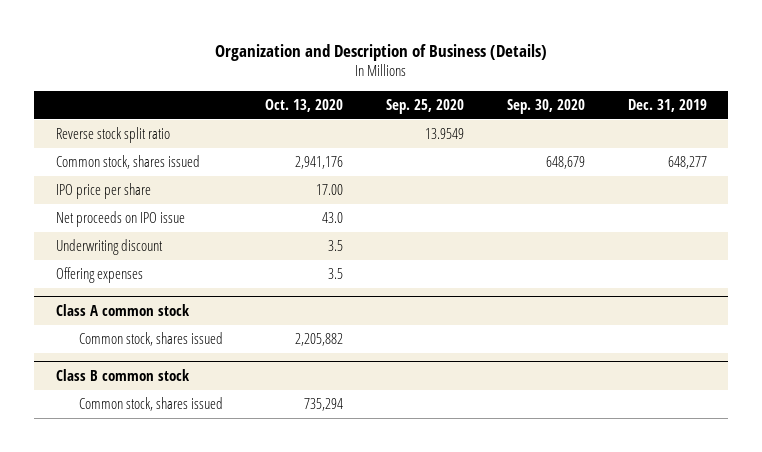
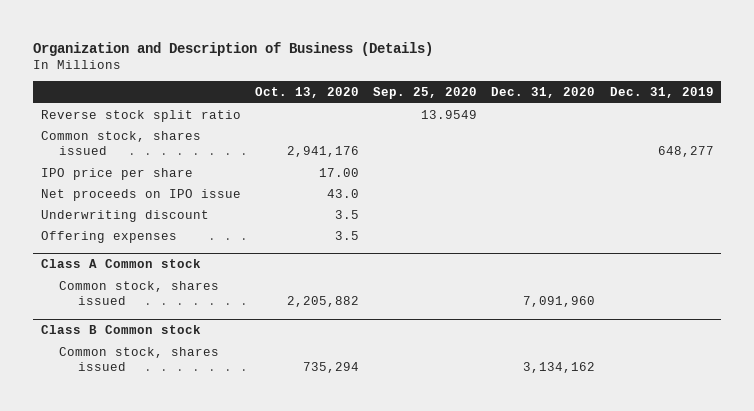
[506,98,585,114] Sep. 30, 2020 -> none
none -> [491,87,596,99] Dec. 31, 2020
[55,304,190,317] Class A common stock -> [40,259,201,269] Class A Common stock
[55,369,190,382] Class B common stock -> [40,325,201,335] Class B Common stock

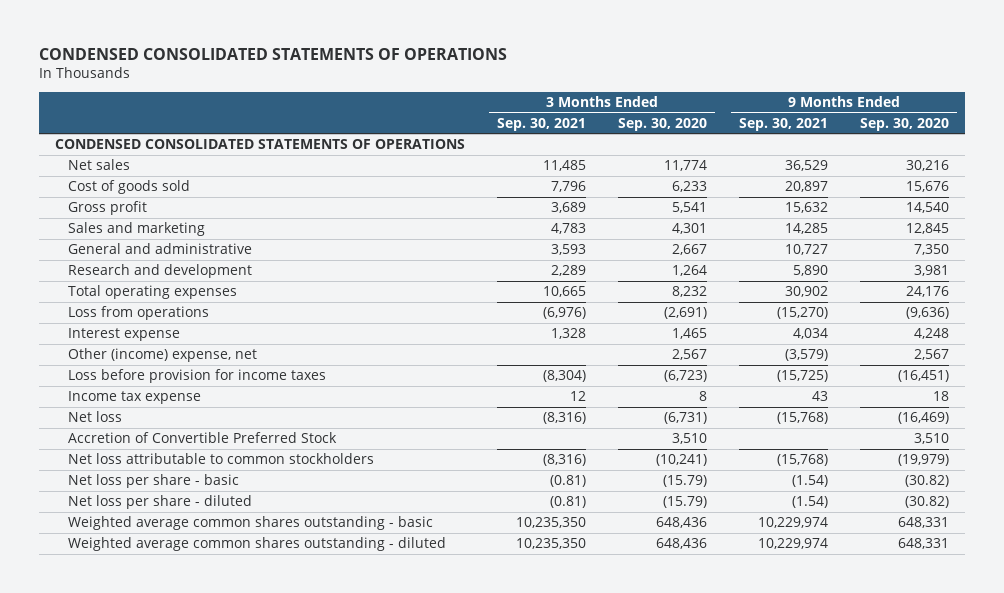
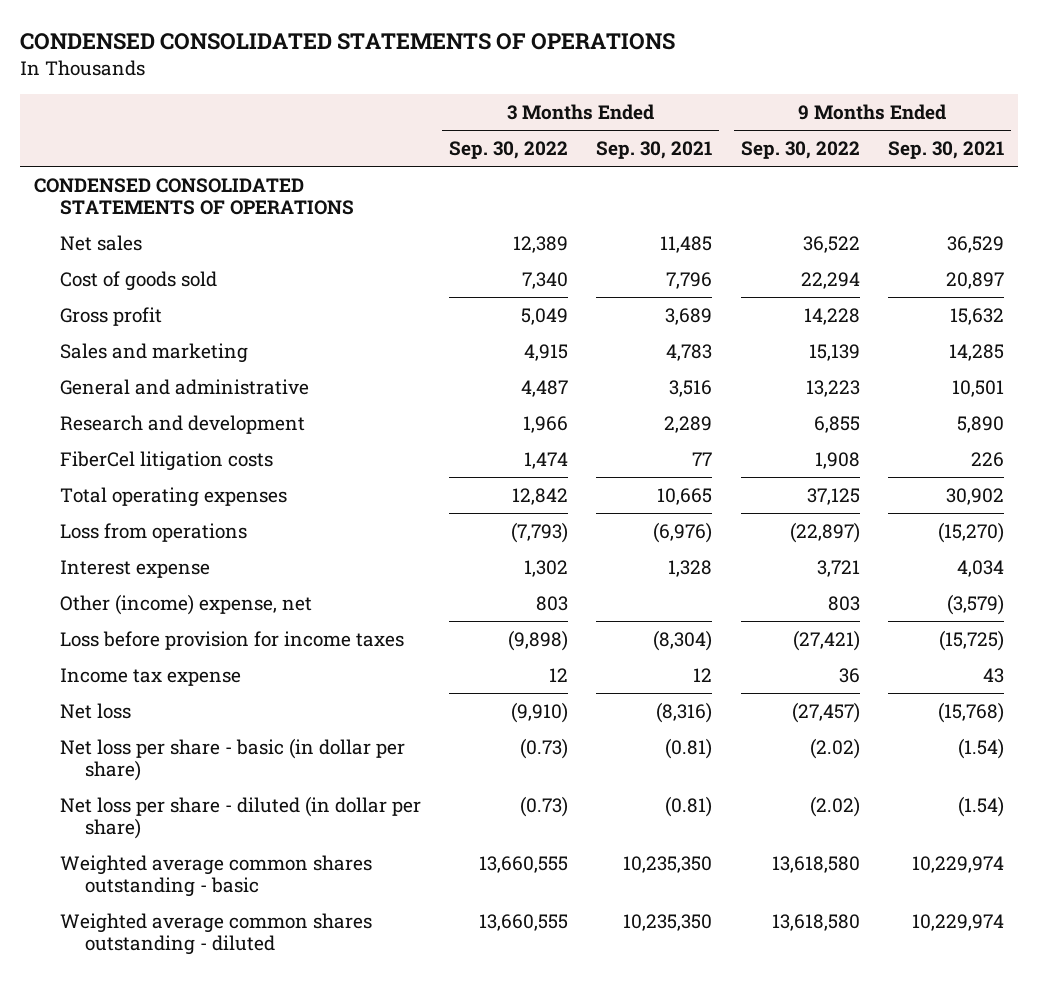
[617,117,707,131] Sep. 30, 2020 -> none
[859,117,949,131] Sep. 30, 2020 -> none
none -> [448,141,568,160] Sep. 30, 2022
none -> [740,141,860,160] Sep. 30, 2022
[550,244,586,256] 3,593 -> [669,379,713,397] 3,516
[784,244,828,256] 10,727 -> [952,379,1005,397] 10,501
none -> [59,450,273,471] FiberCel litigation costs
[67,432,337,444] Accretion of Convertible Preferred Stock -> none
[67,453,374,465] Net loss attributable to common stockholders -> none
[67,474,239,489] Net loss per share - basic -> [59,737,405,782] Net loss per share - basic (in dollar per share)
[67,495,252,510] Net loss per share - diluted -> [59,795,421,840] Net loss per share - diluted (in dollar per share)

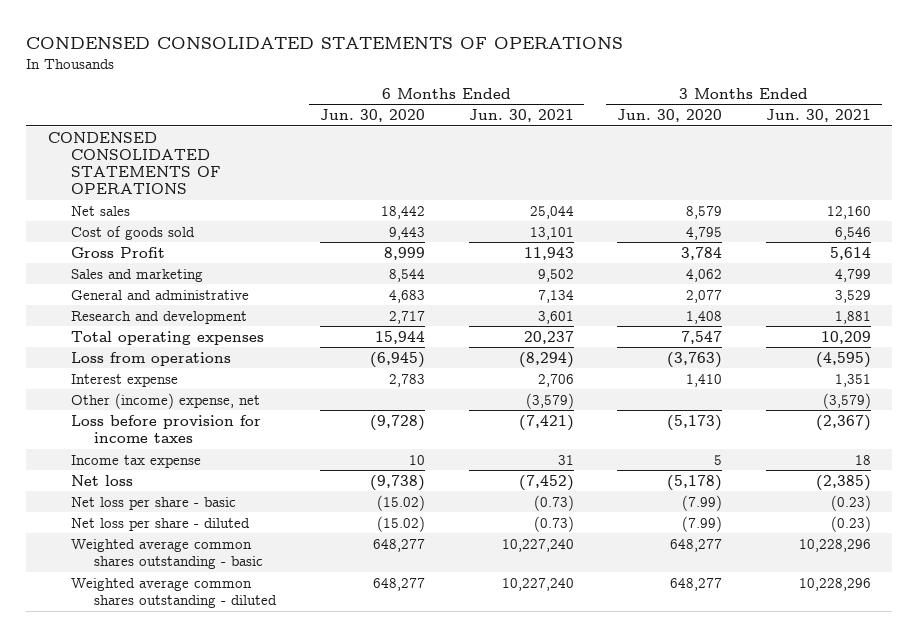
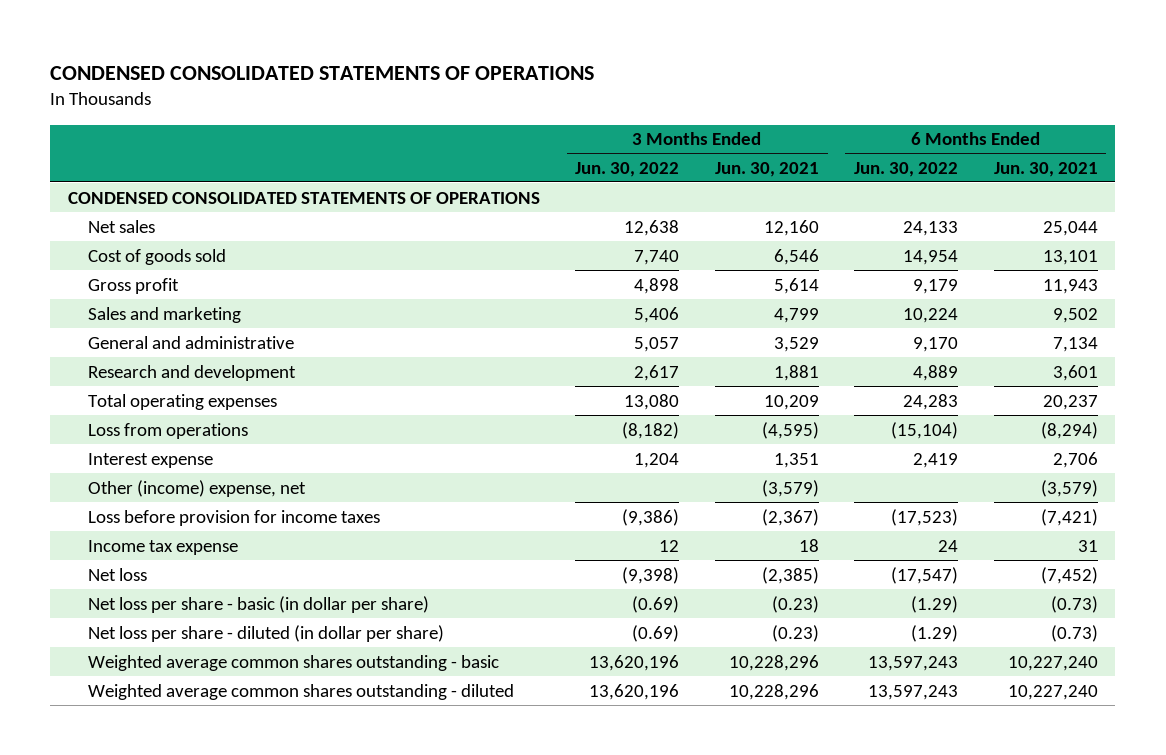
[319,109,425,123] Jun. 30, 2020 -> none
[617,109,723,123] Jun. 30, 2020 -> none
none -> [575,161,680,177] Jun. 30, 2022
none -> [854,161,959,177] Jun. 30, 2022
[71,246,166,258] Gross Profit -> [87,277,179,294] Gross profit
[71,496,237,510] Net loss per share - basic -> [87,595,429,613] Net loss per share - basic (in dollar per share)
[71,517,251,531] Net loss per share - diluted -> [87,624,444,642] Net loss per share - diluted (in dollar per share)

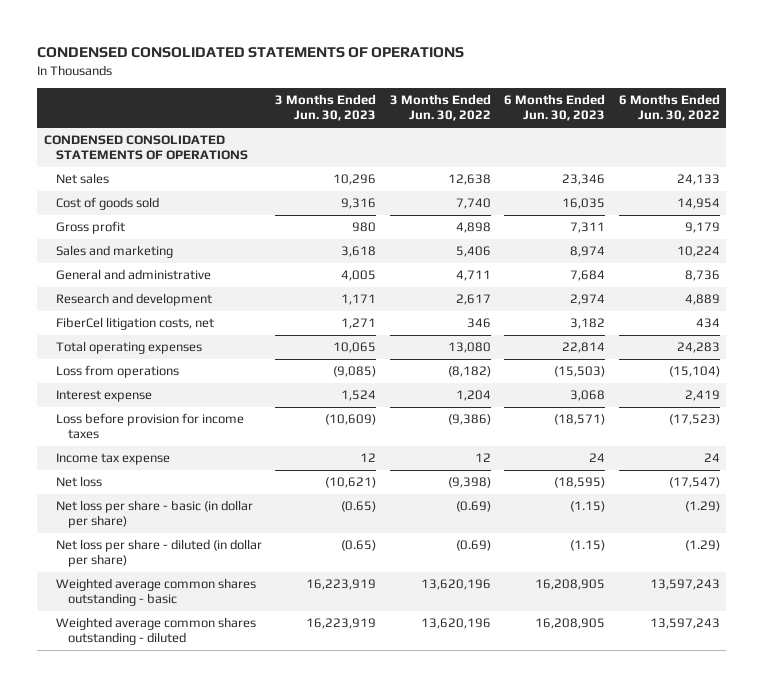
[714,161,819,177] Jun. 30, 2021 -> none
[993,161,1098,177] Jun. 30, 2021 -> none
none -> [275,94,377,122] 3 Months Ended Jun. 30, 2023
none -> [504,94,606,122] 6 Months Ended Jun. 30, 2023
[634,336,680,352] 5,057 -> [455,270,491,282] 4,711
[913,336,959,352] 9,170 -> [684,270,720,282] 8,736
none -> [55,317,214,331] FiberCel litigation costs, net
[87,479,306,497] Other (income) expense, net -> none

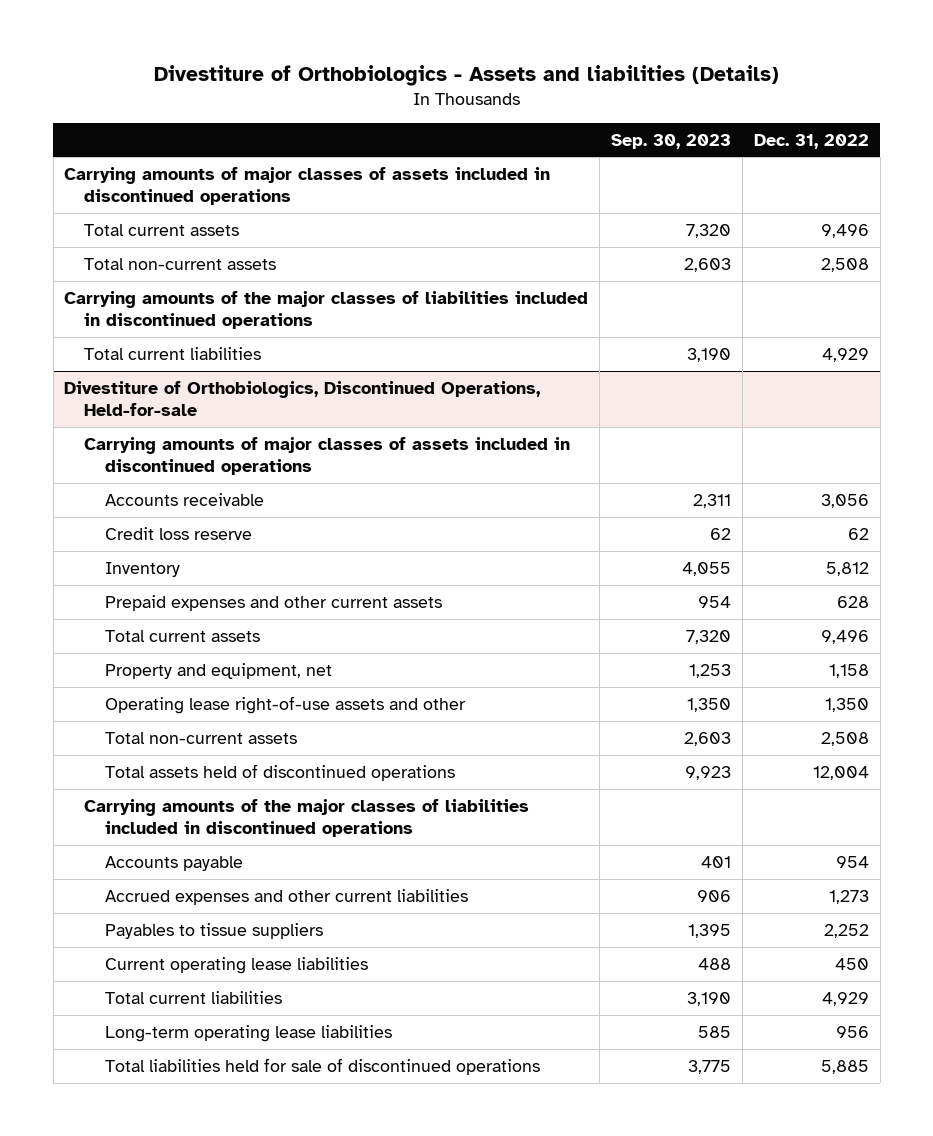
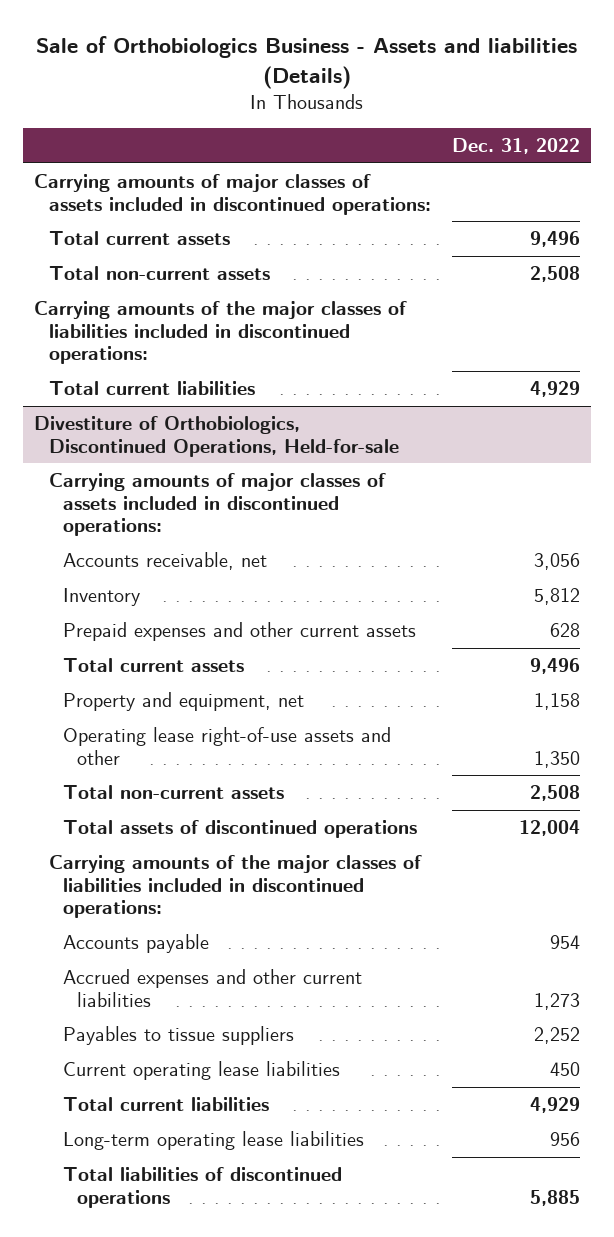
[153,64,779,86] Divestiture of Orthobiologics - Assets and liabilities (Details) -> [36,36,578,90] Sale of Orthobiologics Business - Assets and liabilities (Details)
[611,133,732,149] Sep. 30, 2023 -> none
[64,166,551,206] Carrying amounts of major classes of assets included in discontinued operations -> [34,173,431,215] Carrying amounts of major classes of assets included in discontinued operations:
[64,290,589,330] Carrying amounts of the major classes of liabilities included in discontinued operations -> [34,300,408,365] Carrying amounts of the major classes of liabilities included in discontinued operations:
[104,526,252,540] Credit loss reserve -> none
[84,436,571,476] Carrying amounts of major classes of assets included in discontinued operations -> [48,472,386,537] Carrying amounts of major classes of assets included in discontinued operations:
[104,492,264,506] Accounts receivable -> [62,551,267,570] Accounts receivable, net
[104,763,455,781] Total assets held of discontinued operations -> [62,819,417,838] Total assets of discontinued operations
[84,798,530,838] Carrying amounts of the major classes of liabilities included in discontinued operations -> [48,854,422,919] Carrying amounts of the major classes of liabilities included in discontinued operations:
[104,1057,540,1075] Total liabilities held for sale of discontinued operations -> [62,1166,342,1208] Total liabilities of discontinued operations

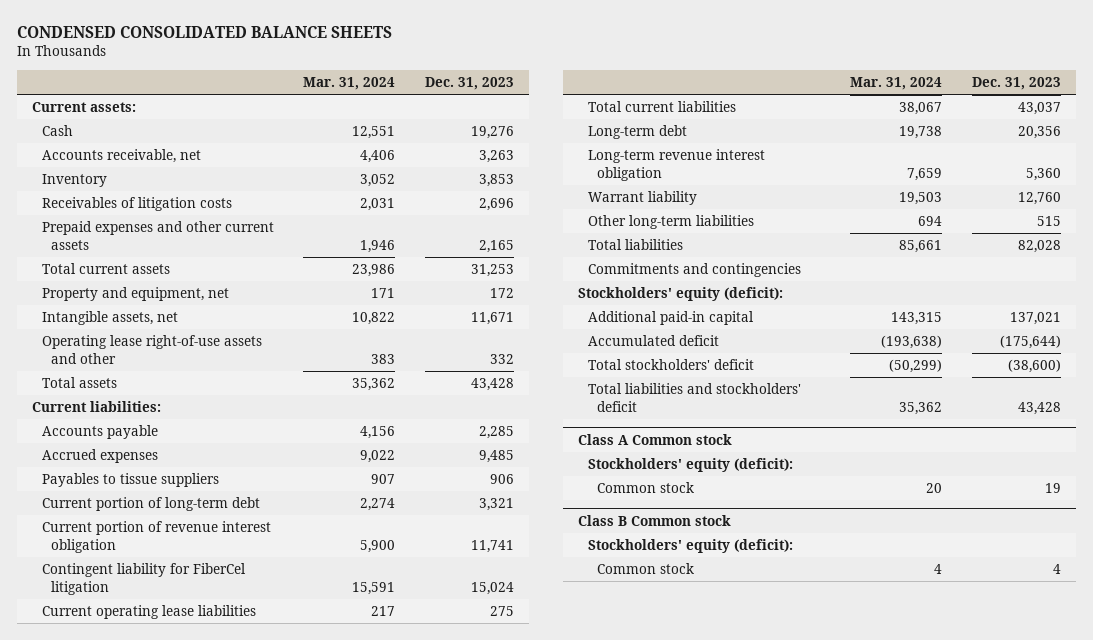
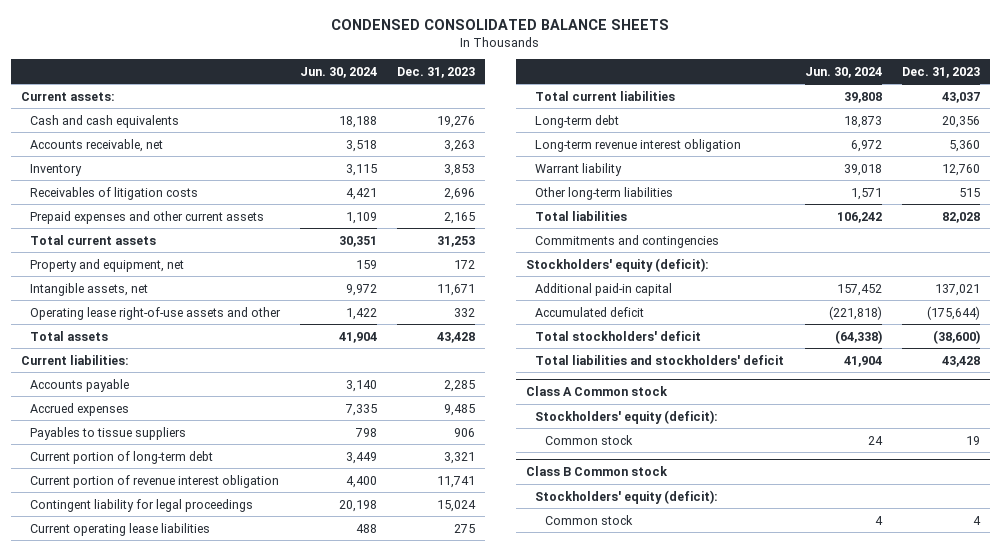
[303,76,396,90] Mar. 31, 2024 -> none
none -> [299,66,377,78] Jun. 30, 2024
[41,125,73,137] Cash -> [29,114,179,128] Cash and cash equivalents
[41,563,246,595] Contingent liability for FiberCel litigation -> [29,498,253,512] Contingent liability for legal proceedings

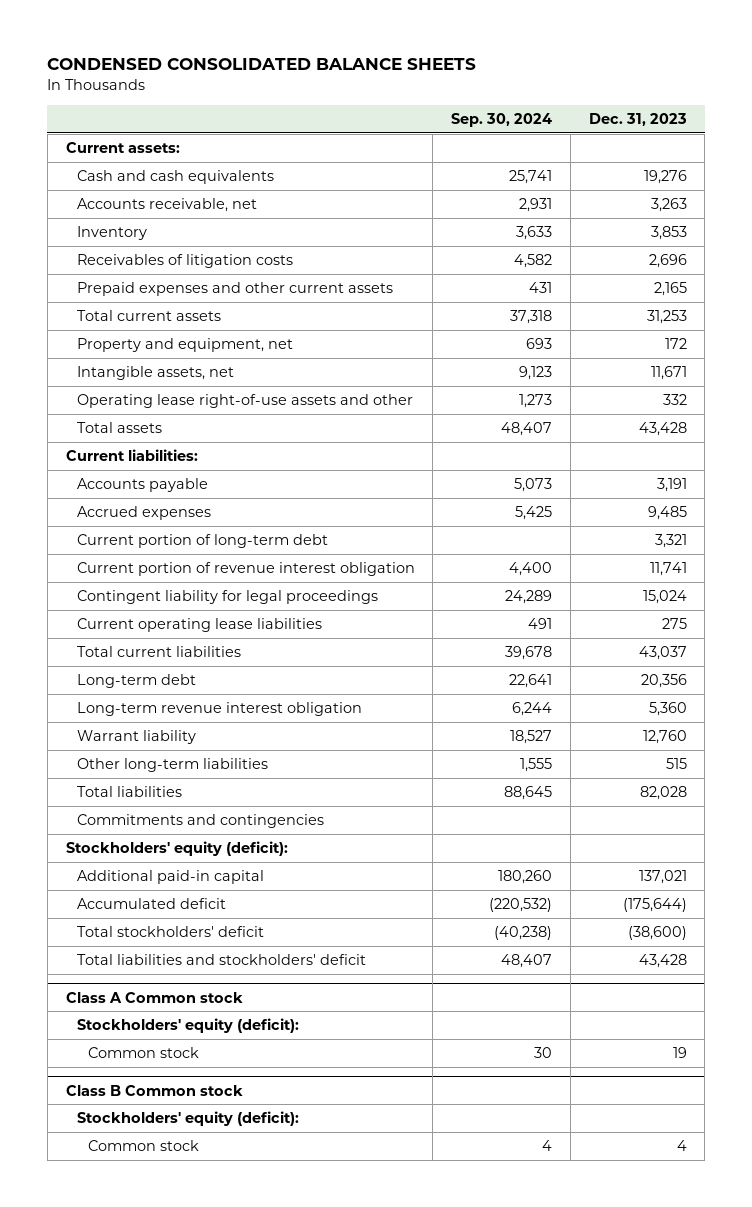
[299,66,377,78] Jun. 30, 2024 -> none
none -> [451,112,553,127] Sep. 30, 2024
[443,379,475,392] 2,285 -> [656,478,687,493] 3,191
[29,426,186,440] Payables to tissue suppliers -> none

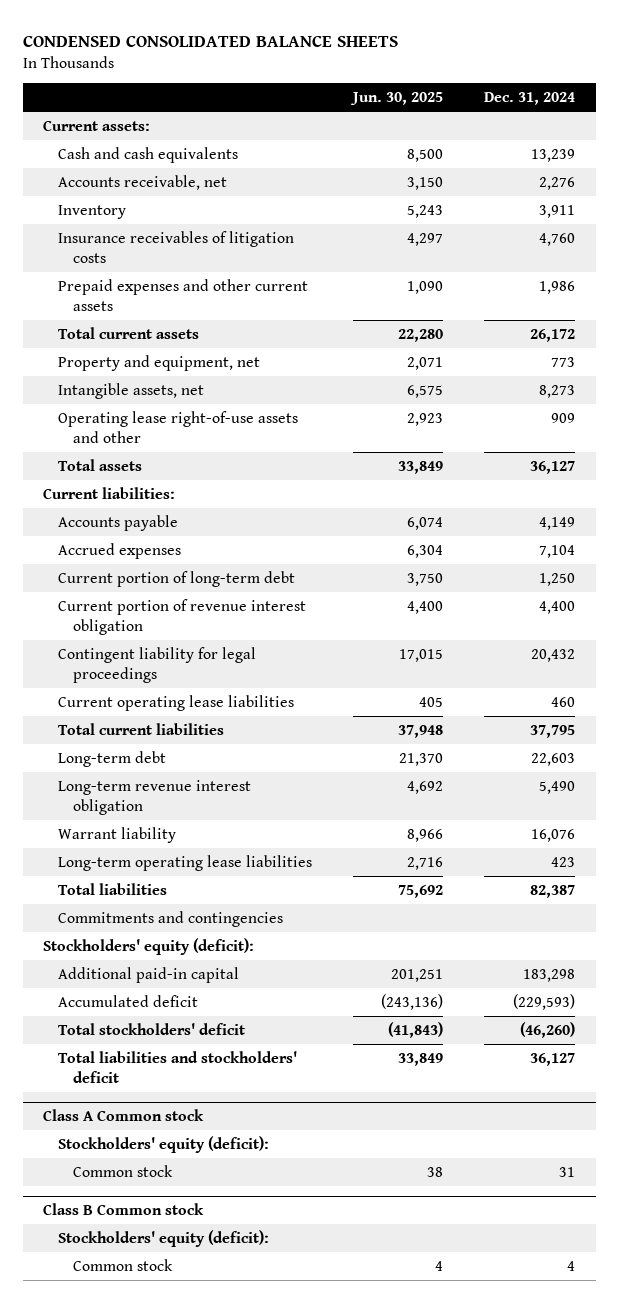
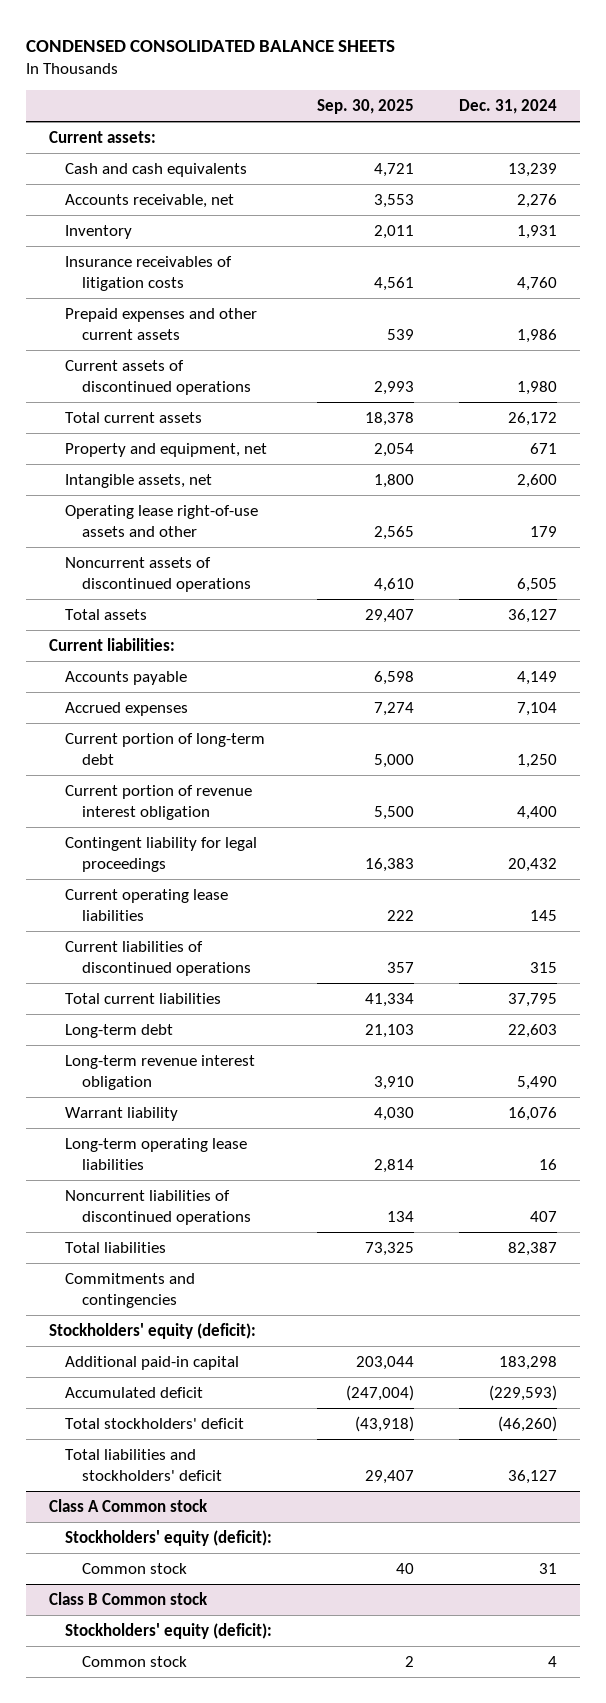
[350,91,444,105] Jun. 30, 2025 -> none
none -> [317,98,415,114] Sep. 30, 2025
[539,204,576,218] 3,911 -> [517,224,558,239] 1,931
none -> [65,359,252,395] Current assets of discontinued operations
[551,356,576,367] 773 -> [530,442,558,454] 671
[539,384,576,398] 8,273 -> [517,473,558,488] 2,600
[551,412,576,423] 909 -> [530,525,558,537] 179
none -> [65,556,252,592] Noncurrent assets of discontinued operations
[551,696,576,707] 460 -> [530,909,558,921] 145
none -> [65,940,252,976] Current liabilities of discontinued operations
[551,856,576,867] 423 -> [539,1158,558,1170] 16
none -> [65,1189,252,1225] Noncurrent liabilities of discontinued operations

